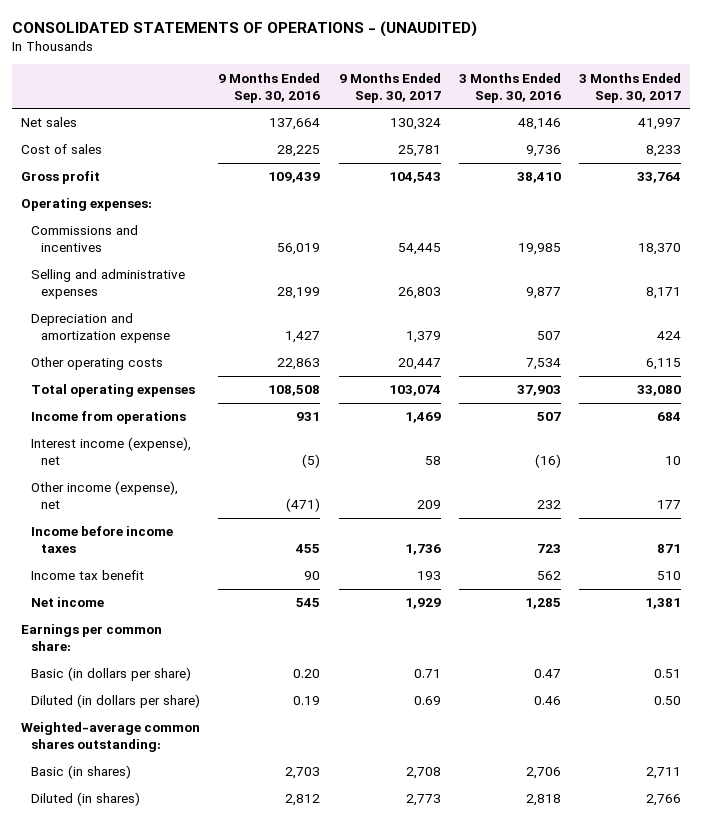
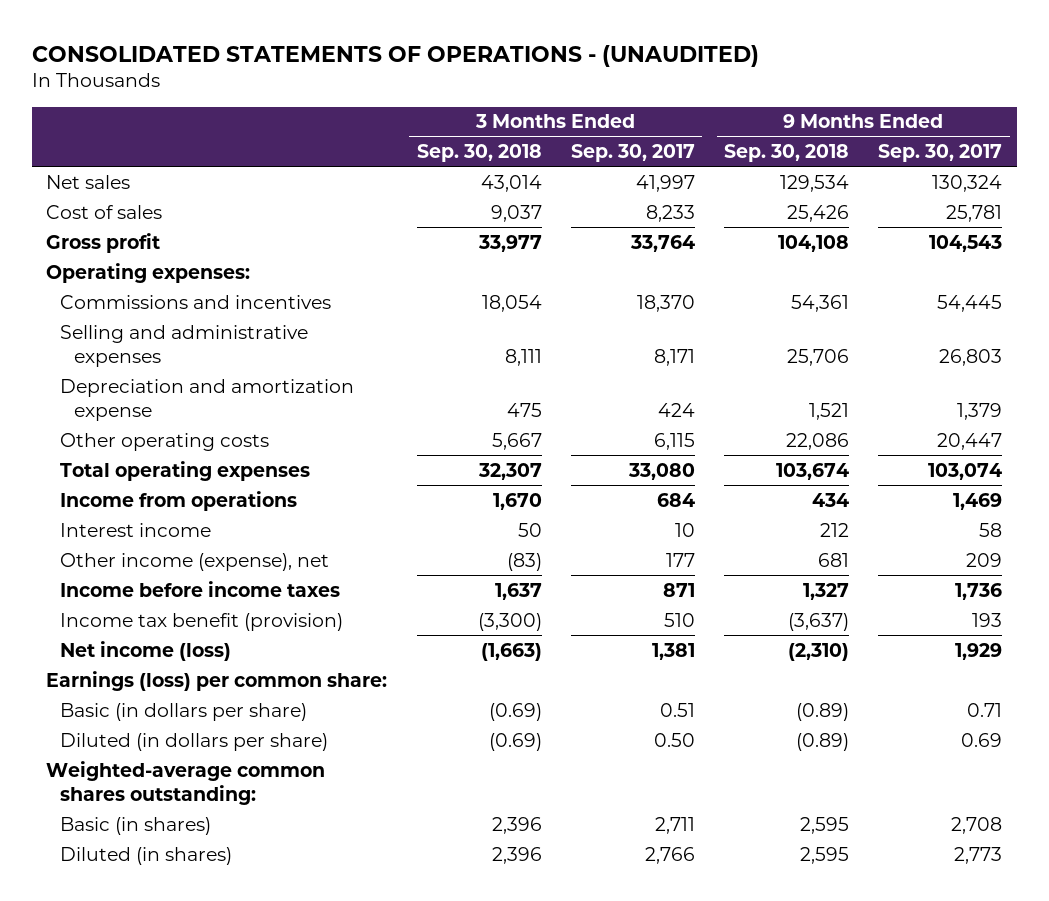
[218,72,321,103] 9 Months Ended Sep. 30, 2016 -> none
[458,72,561,103] 3 Months Ended Sep. 30, 2016 -> none
none -> [416,144,542,163] Sep. 30, 2018
none -> [724,144,850,163] Sep. 30, 2018
[30,437,191,466] Interest income (expense), net -> [60,522,212,537] Interest income
[30,570,144,581] Income tax benefit -> [60,612,344,631] Income tax benefit (provision)
[30,597,104,608] Net income -> [60,640,232,661] Net income (loss)
[21,624,163,652] Earnings per common share: -> [46,670,388,691] Earnings (loss) per common share:

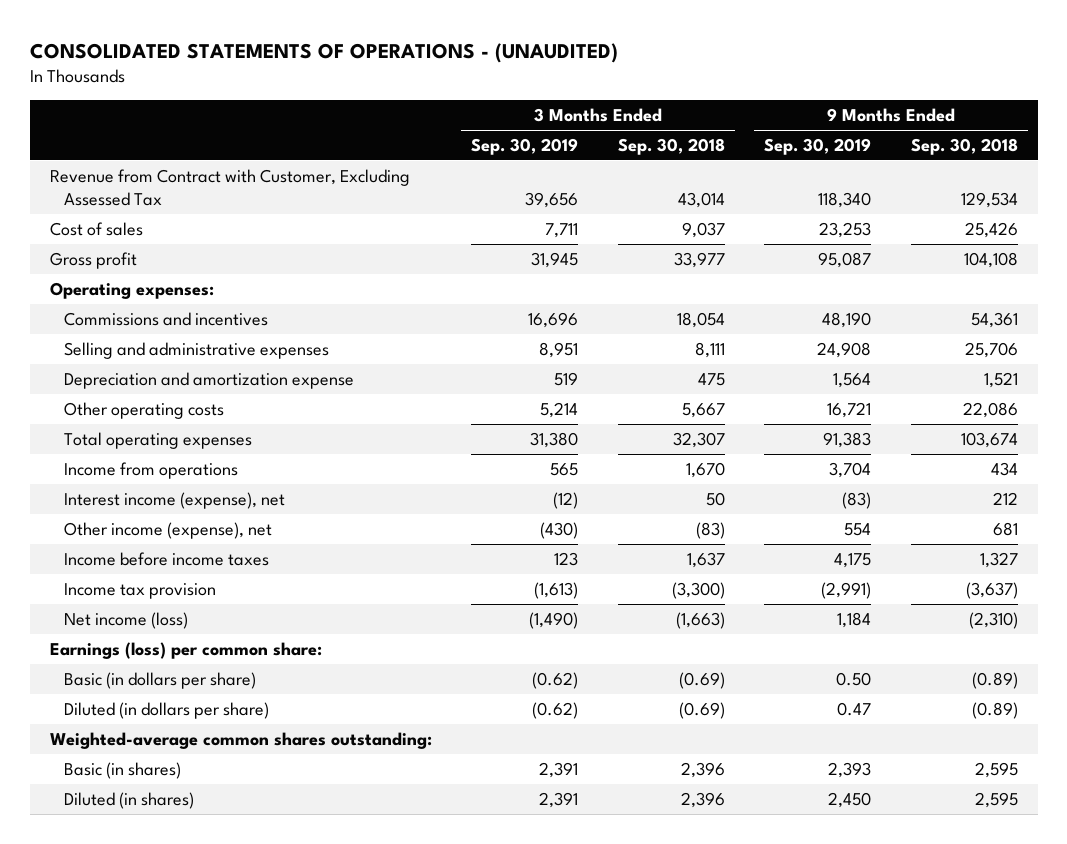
[570,144,695,163] Sep. 30, 2017 -> none
[878,144,1003,163] Sep. 30, 2017 -> none
none -> [471,137,579,155] Sep. 30, 2019
none -> [764,137,872,155] Sep. 30, 2019
[46,174,131,189] Net sales -> [49,168,410,207] Revenue from Contract with Customer, Excluding Assessed Tax
[60,522,212,537] Interest income -> [63,491,285,509] Interest income (expense), net
[60,612,344,631] Income tax benefit (provision) -> [63,582,216,599] Income tax provision

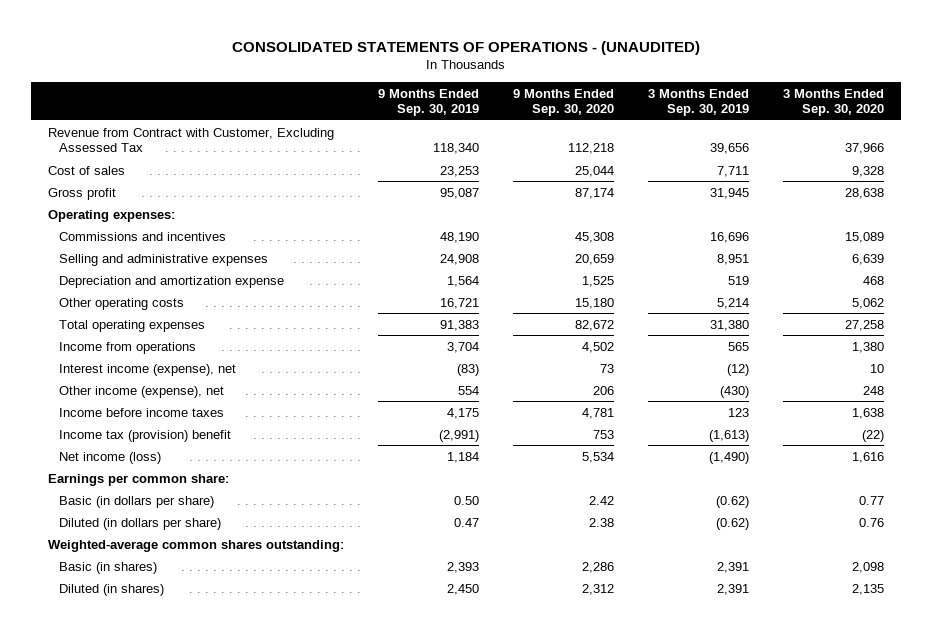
[617,137,725,155] Sep. 30, 2018 -> none
[910,137,1018,155] Sep. 30, 2018 -> none
none -> [513,88,615,117] 9 Months Ended Sep. 30, 2020
none -> [782,88,884,117] 3 Months Ended Sep. 30, 2020
[63,582,216,599] Income tax provision -> [58,429,231,442] Income tax (provision) benefit
[49,641,322,659] Earnings (loss) per common share: -> [48,473,230,486] Earnings per common share:

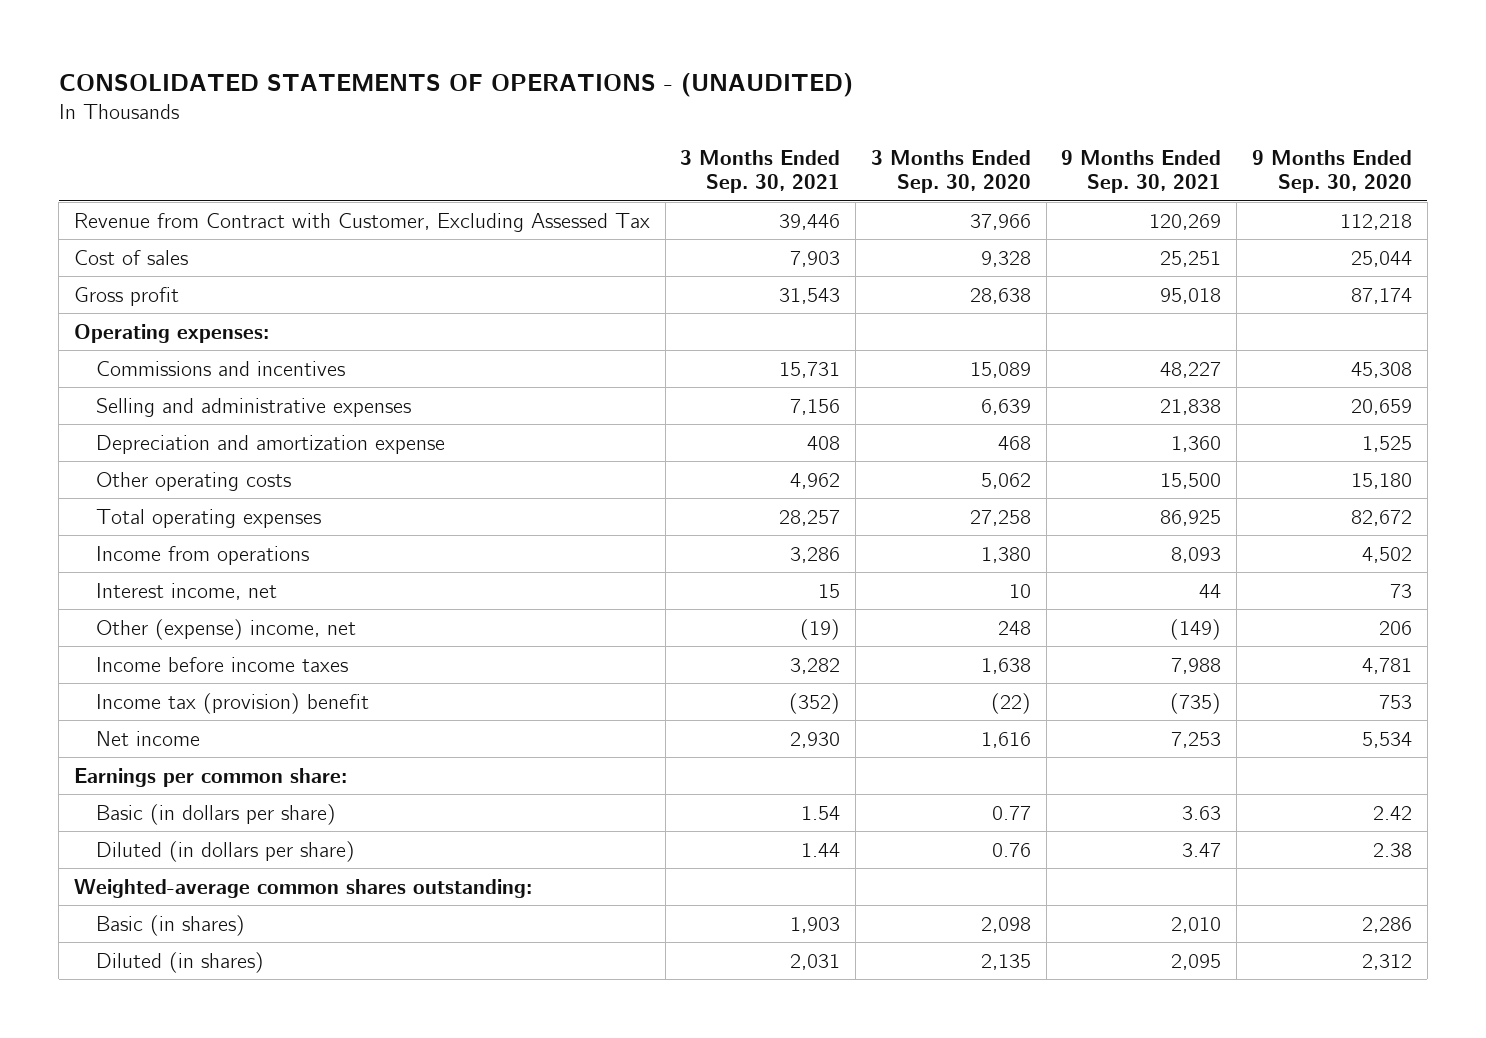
[378,88,480,117] 9 Months Ended Sep. 30, 2019 -> none
[647,88,749,117] 3 Months Ended Sep. 30, 2019 -> none
none -> [680,150,841,194] 3 Months Ended Sep. 30, 2021
none -> [1061,150,1222,194] 9 Months Ended Sep. 30, 2021
[58,363,236,376] Interest income (expense), net -> [95,582,277,600] Interest income, net
[58,385,224,398] Other income (expense), net -> [95,618,356,640] Other (expense) income, net
[58,451,161,464] Net income (loss) -> [95,730,200,746] Net income

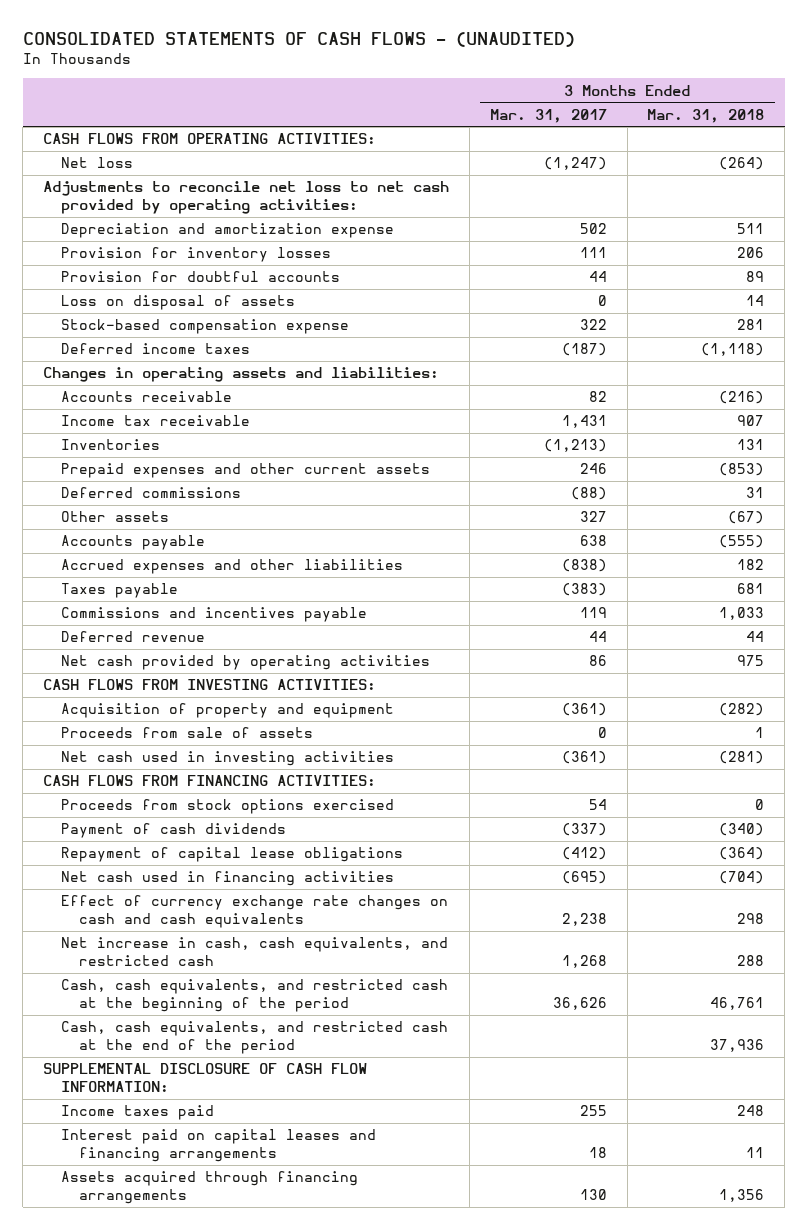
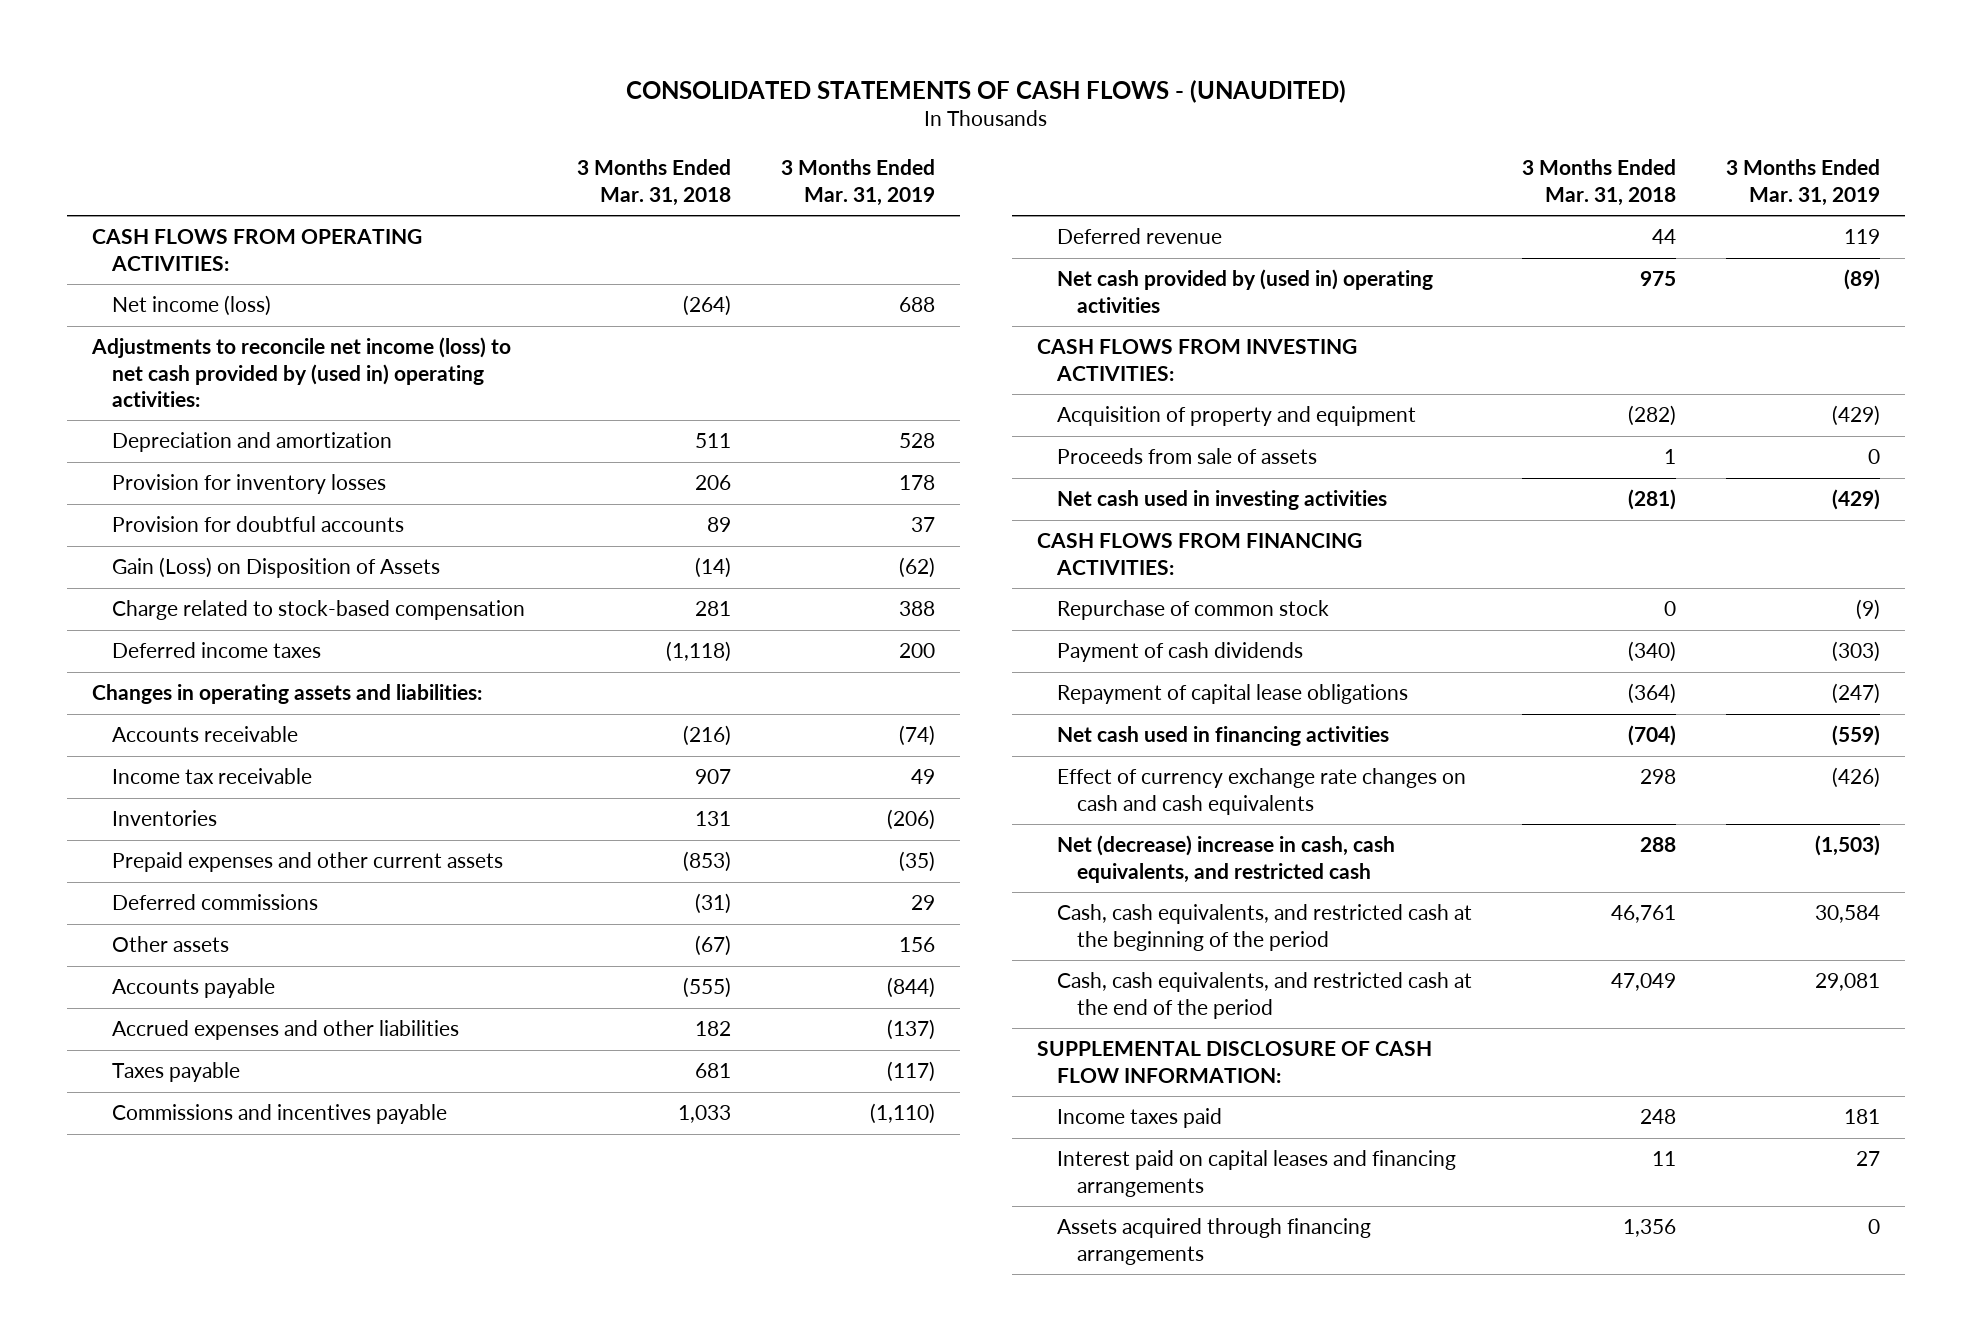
[489,108,607,123] Mar. 31, 2017 -> none
none -> [781,159,936,206] 3 Months Ended Mar. 31, 2019
[60,157,133,169] Net loss -> [111,295,271,317] Net income (loss)
[43,181,450,214] Adjustments to reconcile net loss to net cash provided by operating activities: -> [90,337,511,407] Adjustments to reconcile net income (loss) to net cash provided by (used in) operating activities:
[60,223,394,239] Depreciation and amortization expense -> [111,432,392,453] Depreciation and amortization
[60,295,295,311] Loss on disposal of assets -> [111,557,440,579] Gain (Loss) on Disposition of Assets
[746,295,765,307] 14 -> [694,557,731,579] (14)
[60,319,349,335] Stock-based compensation expense -> [111,600,525,621] Charge related to stock-based compensation
[746,487,765,499] 31 -> [694,893,731,915] (31)
[60,655,430,671] Net cash provided by operating activities -> [1057,269,1434,313] Net cash provided by (used in) operating activities
[60,799,394,815] Proceeds from stock options exercised -> none
none -> [1057,600,1330,621] Repurchase of common stock
[60,937,448,966] Net increase in cash, cash equivalents, and restricted cash -> [1057,835,1396,883] Net (decrease) increase in cash, cash equivalents, and restricted cash
[710,1038,765,1052] 37,936 -> [1611,973,1677,992] 47,049

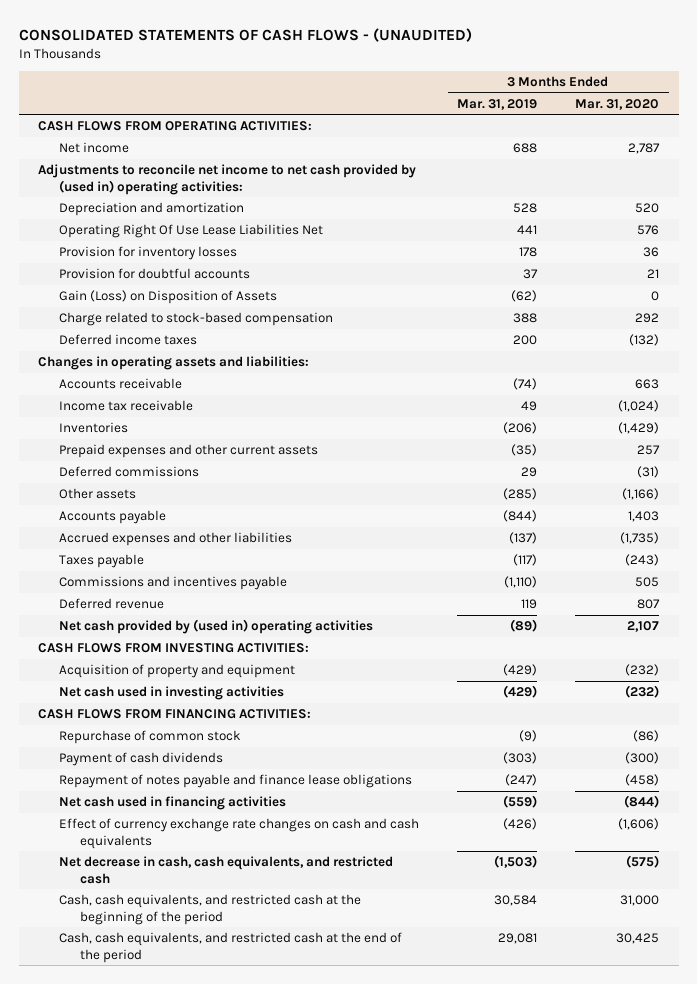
[576,159,731,206] 3 Months Ended Mar. 31, 2018 -> none
none -> [575,98,660,110] Mar. 31, 2020
[111,295,271,317] Net income (loss) -> [58,142,129,154] Net income
[90,337,511,407] Adjustments to reconcile net income (loss) to net cash provided by (used in) operating activities: -> [38,164,417,195] Adjustments to reconcile net income to net cash provided by (used in) operating activities:
none -> [58,224,323,239] Operating Right Of Use Lease Liabilities Net
[899,937,936,953] 156 -> [503,488,538,501] (285)
[1057,448,1318,465] Proceeds from sale of assets -> none
[1057,684,1409,705] Repayment of capital lease obligations -> [58,774,412,789] Repayment of notes payable and finance lease obligations
[1057,835,1396,883] Net (decrease) increase in cash, cash equivalents, and restricted cash -> [58,856,393,884] Net decrease in cash, cash equivalents, and restricted cash
[1036,1041,1432,1083] SUPPLEMENTAL DISCLOSURE OF CASH FLOW INFORMATION: -> none
[1057,1108,1223,1129] Income taxes paid -> none
[1057,1150,1457,1197] Interest paid on capital leases and financing arrangements -> none
[1057,1218,1372,1265] Assets acquired through financing arrangements -> none

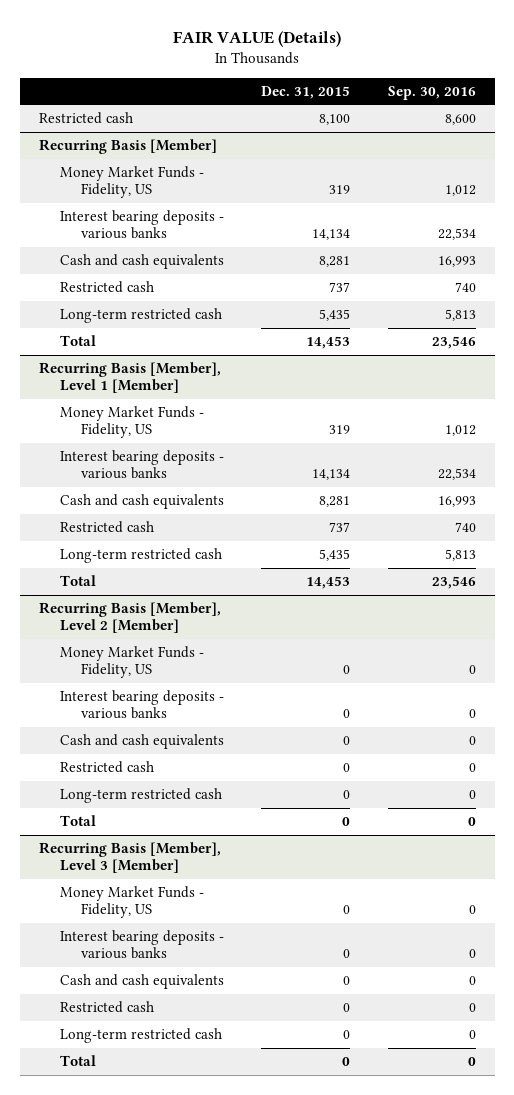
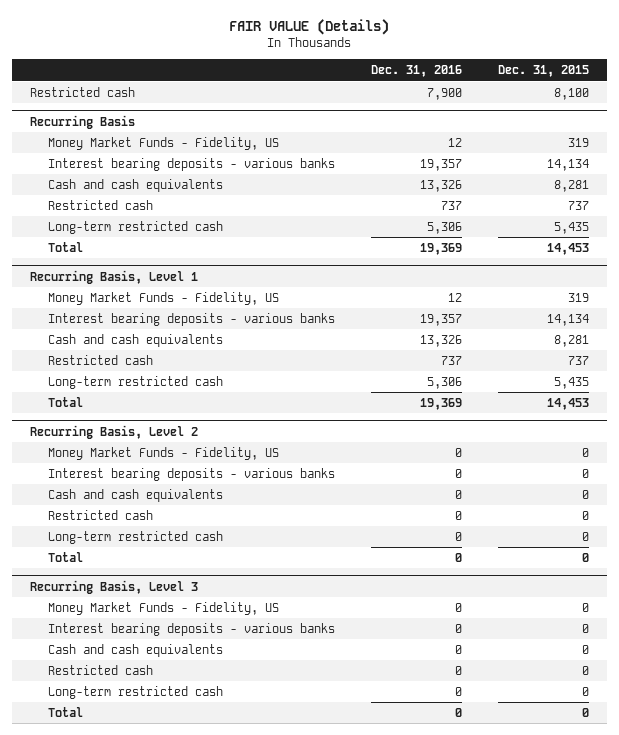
[387,85,476,100] Sep. 30, 2016 -> none
none -> [371,65,463,78] Dec. 31, 2016
[38,139,217,155] Recurring Basis [Member] -> [29,114,135,129] Recurring Basis
[38,362,221,394] Recurring Basis [Member], Level 1 [Member] -> [29,269,198,284] Recurring Basis, Level 1
[38,602,221,634] Recurring Basis [Member], Level 2 [Member] -> [29,424,198,439] Recurring Basis, Level 2
[38,842,221,874] Recurring Basis [Member], Level 3 [Member] -> [29,579,198,594] Recurring Basis, Level 3

